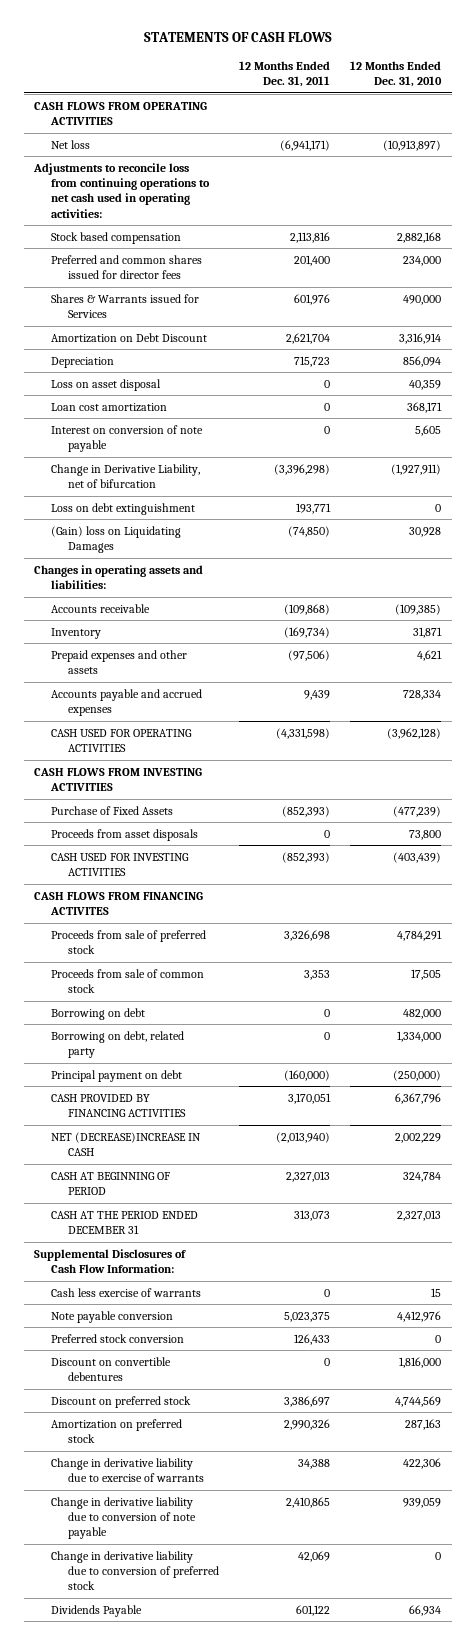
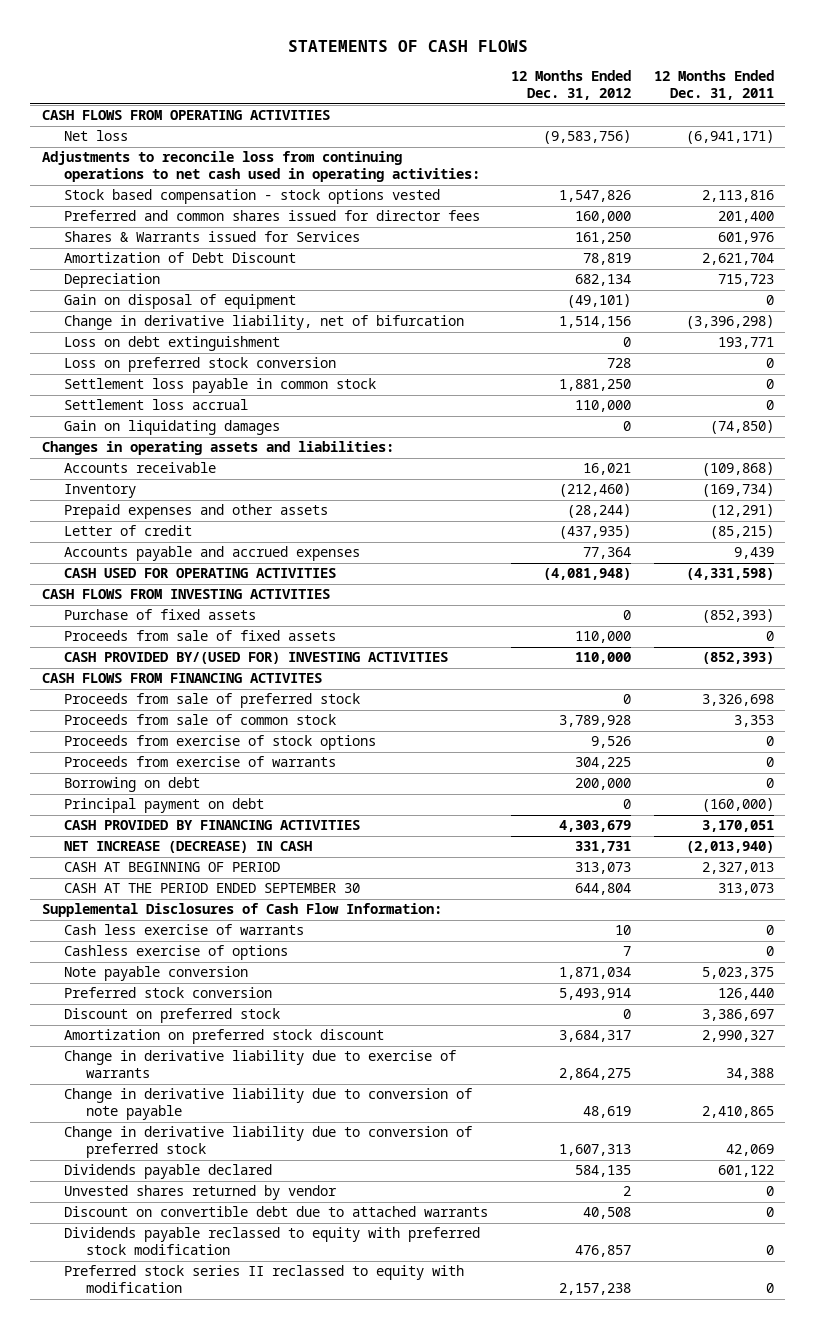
[350,60,443,88] 12 Months Ended Dec. 31, 2010 -> none
none -> [510,70,631,101] 12 Months Ended Dec. 31, 2012
[50,231,181,244] Stock based compensation -> [63,189,440,205] Stock based compensation - stock options vested
[50,332,207,343] Amortization on Debt Discount -> [63,252,296,264] Amortization of Debt Discount
[50,378,161,391] Loss on asset disposal -> none
[50,402,167,412] Loan cost amortization -> none
[50,424,203,453] Interest on conversion of note payable -> none
none -> [63,294,296,310] Gain on disposal of equipment
[50,463,200,489] Change in Derivative Liability, net of bifurcation -> [63,315,464,331] Change in derivative liability, net of bifurcation
none -> [63,357,336,373] Loss on preferred stock conversion
none -> [63,378,376,394] Settlement loss payable in common stock
none -> [63,399,248,411] Settlement loss accrual
[50,525,181,554] (Gain) loss on Liquidating Damages -> [63,420,280,436] Gain on liquidating damages
[288,649,331,661] (97,506) -> [709,504,774,519] (12,291)
none -> [63,525,192,537] Letter of credit
[50,805,173,815] Purchase of Fixed Assets -> [63,609,256,621] Purchase of fixed assets
[50,828,198,841] Proceeds from asset disposals -> [63,630,336,642] Proceeds from sale of fixed assets
[50,852,189,877] CASH USED FOR INVESTING ACTIVITIES -> [63,652,448,665] CASH PROVIDED BY/(USED FOR) INVESTING ACTIVITIES
none -> [63,735,376,751] Proceeds from exercise of stock options
none -> [63,756,336,768] Proceeds from exercise of warrants
[50,1030,184,1059] Borrowing on debt, related party -> none
[50,1131,201,1157] NET (DECREASE)INCREASE IN CASH -> [63,841,312,854] NET INCREASE (DECREASE) IN CASH
[50,1210,198,1235] CASH AT THE PERIOD ENDED DECEMBER 31 -> [63,883,360,894] CASH AT THE PERIOD ENDED SEPTEMBER 30
none -> [63,945,288,961] Cashless exercise of options
[50,1356,171,1382] Discount on convertible debentures -> none
[294,1333,331,1345] 126,433 -> [717,988,774,1001] 126,440
[50,1418,182,1444] Amortization on preferred stock -> [63,1029,384,1045] Amortization on preferred stock discount
[284,1418,331,1430] 2,990,326 -> [701,1030,774,1043] 2,990,327
[50,1604,142,1617] Dividends Payable -> [63,1164,272,1180] Dividends payable declared
none -> [63,1185,337,1201] Unvested shares returned by vendor
none -> [63,1206,488,1218] Discount on convertible debt due to attached warrants
none -> [63,1227,480,1256] Dividends payable reclassed to equity with preferred stock modification
none -> [63,1265,464,1294] Preferred stock series II reclassed to equity with modification

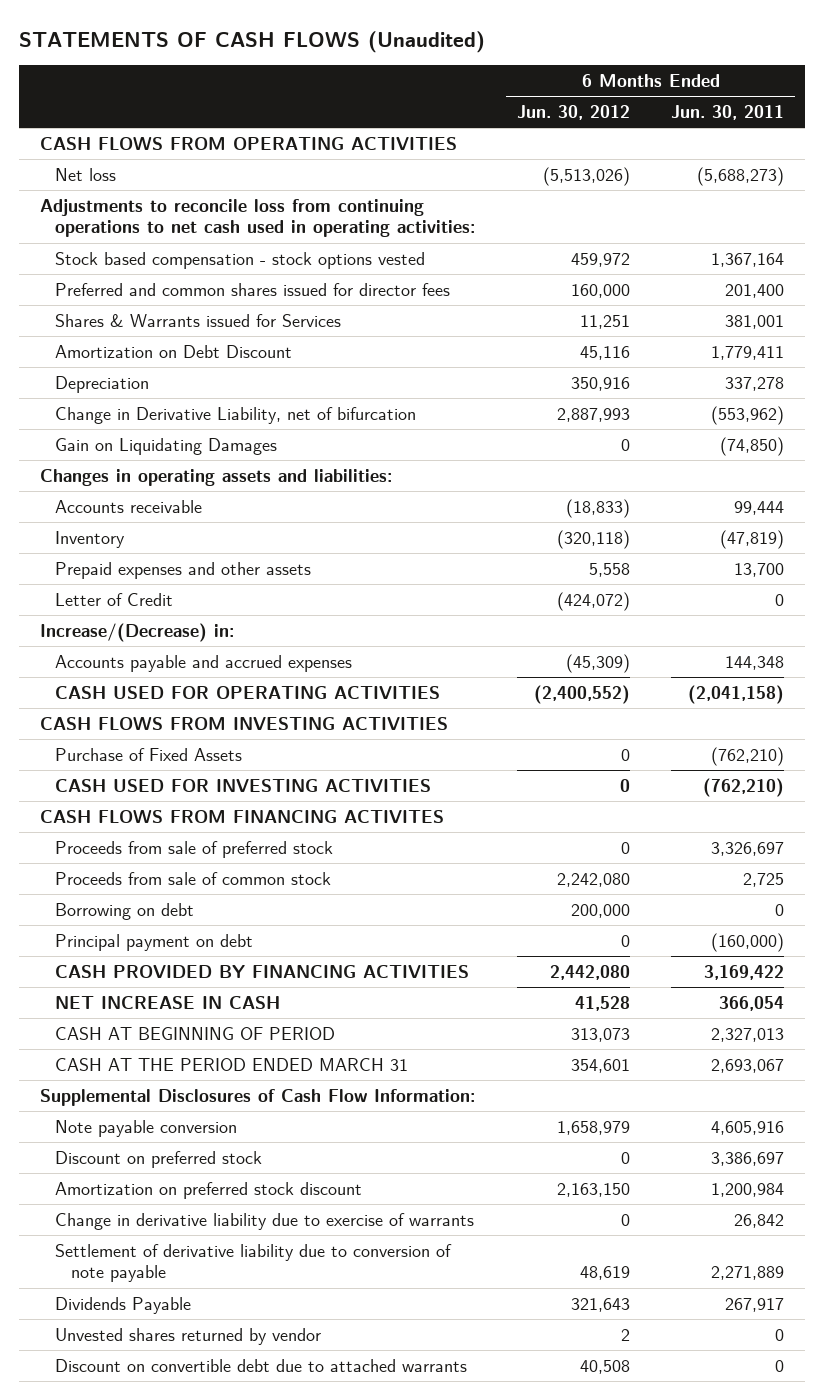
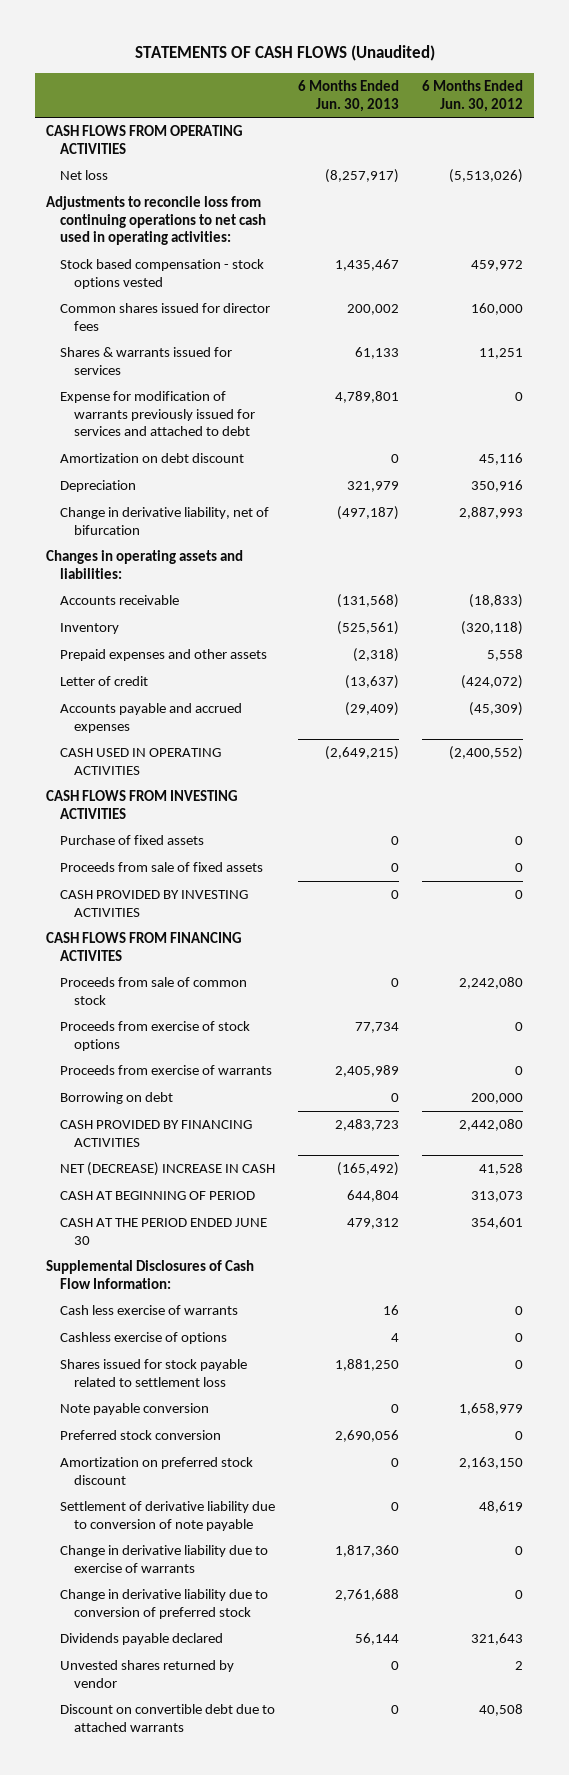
[671,105,785,121] Jun. 30, 2011 -> none
none -> [297,80,399,112] 6 Months Ended Jun. 30, 2013
[55,282,451,296] Preferred and common shares issued for director fees -> [60,303,271,331] Common shares issued for director fees
[55,313,342,327] Shares & Warrants issued for Services -> [60,347,233,375] Shares & warrants issued for services
none -> [60,391,255,437] Expense for modification of warrants previously issued for services and attached to debt
[55,344,293,358] Amortization on Debt Discount -> [60,453,245,464] Amortization on debt discount
[55,437,278,455] Gain on Liquidating Damages -> none
[55,406,417,424] Change in Derivative Liability, net of bifurcation -> [60,507,270,535] Change in derivative liability, net of bifurcation
[39,622,234,642] Increase/(Decrease) in: -> none
[55,592,174,606] Letter of Credit -> [60,676,149,687] Letter of credit
[55,685,441,699] CASH USED FOR OPERATING ACTIVITIES -> [60,748,222,775] CASH USED IN OPERATING ACTIVITIES
[55,747,243,761] Purchase of Fixed Assets -> [60,835,205,846] Purchase of fixed assets
none -> [60,862,264,873] Proceeds from sale of fixed assets
[55,778,432,792] CASH USED FOR INVESTING ACTIVITIES -> [60,890,249,917] CASH PROVIDED BY INVESTING ACTIVITIES
[55,840,334,858] Proceeds from sale of preferred stock -> none
none -> [60,1021,251,1051] Proceeds from exercise of stock options
none -> [60,1065,273,1076] Proceeds from exercise of warrants
[55,933,254,951] Principal payment on debt -> none
[55,995,281,1009] NET INCREASE IN CASH -> [60,1162,276,1177] NET (DECREASE) INCREASE IN CASH
[55,1057,409,1071] CASH AT THE PERIOD ENDED MARCH 31 -> [60,1218,268,1245] CASH AT THE PERIOD ENDED JUNE 30
none -> [60,1305,239,1316] Cash less exercise of warrants
none -> [60,1332,228,1345] Cashless exercise of options
none -> [60,1359,248,1387] Shares issued for stock payable related to settlement loss
[55,1150,263,1168] Discount on preferred stock -> none
none -> [60,1430,222,1441] Preferred stock conversion
[55,1212,475,1230] Change in derivative liability due to exercise of warrants -> [60,1545,269,1573] Change in derivative liability due to exercise of warrants
none -> [60,1589,269,1619] Change in derivative liability due to conversion of preferred stock
[55,1296,192,1314] Dividends Payable -> [60,1633,224,1646] Dividends payable declared

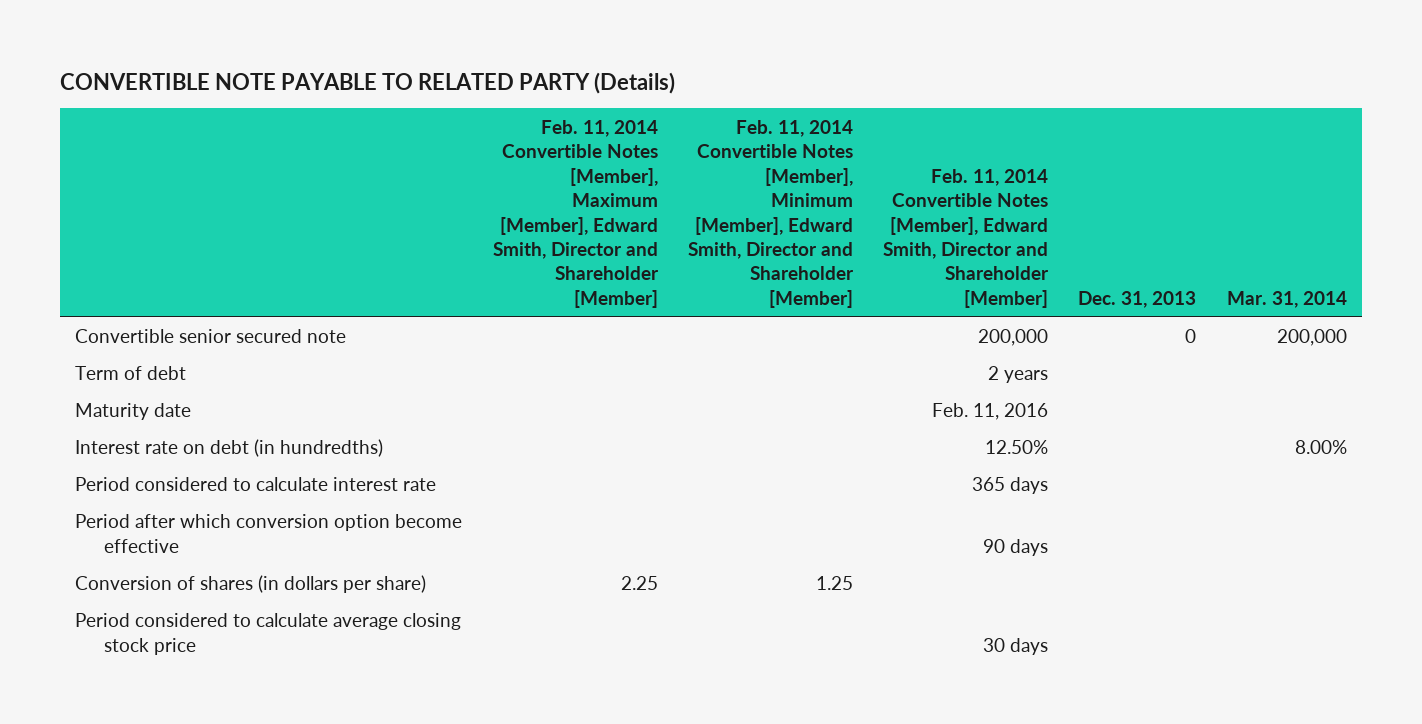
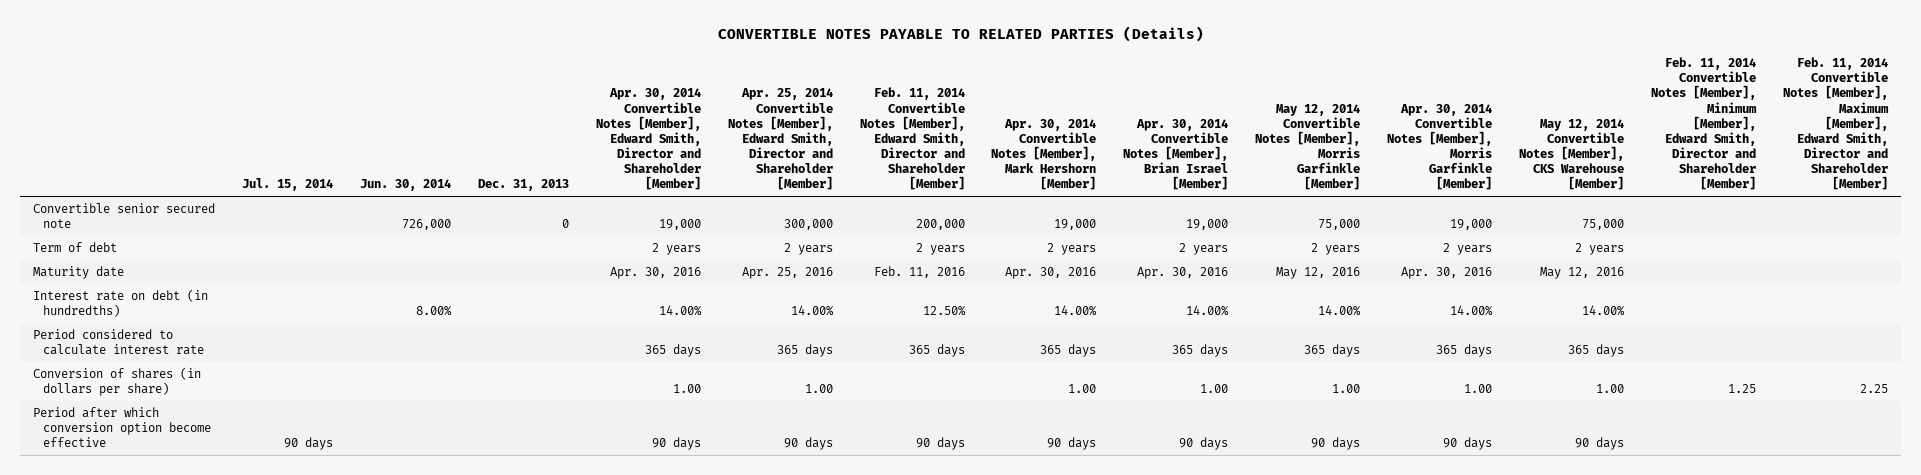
[60,71,676,94] CONVERTIBLE NOTE PAYABLE TO RELATED PARTY (Details) -> [717,25,1204,42] CONVERTIBLE NOTES PAYABLE TO RELATED PARTIES (Details)
[1226,290,1347,308] Mar. 31, 2014 -> none
none -> [242,178,334,192] Jul. 15, 2014
none -> [360,179,452,192] Jun. 30, 2014
none -> [595,88,701,191] Apr. 30, 2014 Convertible Notes [Member], Edward Smith, Director and Shareholder [Member]
none -> [727,88,833,191] Apr. 25, 2014 Convertible Notes [Member], Edward Smith, Director and Shareholder [Member]
none -> [991,118,1097,191] Apr. 30, 2014 Convertible Notes [Member], Mark Hershorn [Member]
none -> [1123,118,1229,191] Apr. 30, 2014 Convertible Notes [Member], Brian Israel [Member]
none -> [1255,103,1361,191] May 12, 2014 Convertible Notes [Member], Morris Garfinkle [Member]
none -> [1387,103,1493,191] Apr. 30, 2014 Convertible Notes [Member], Morris Garfinkle [Member]
none -> [1518,118,1624,191] May 12, 2014 Convertible Notes [Member], CKS Warehouse [Member]
[75,613,462,655] Period considered to calculate average closing stock price -> none
[75,514,463,553] Period after which conversion option become effective -> [33,407,211,448] Period after which conversion option become effective

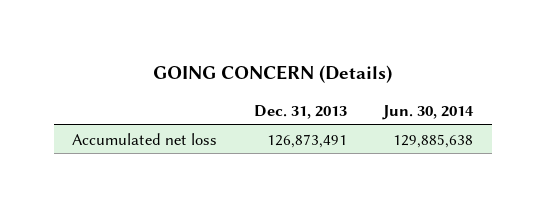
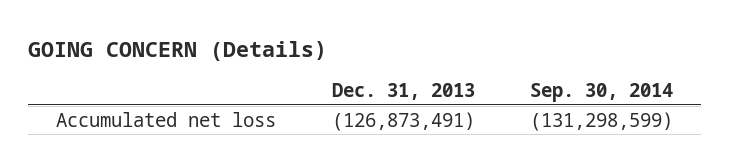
[382,104,475,120] Jun. 30, 2014 -> none
none -> [530,83,674,103] Sep. 30, 2014
[266,133,347,148] 126,873,491 -> [331,112,475,132] (126,873,491)

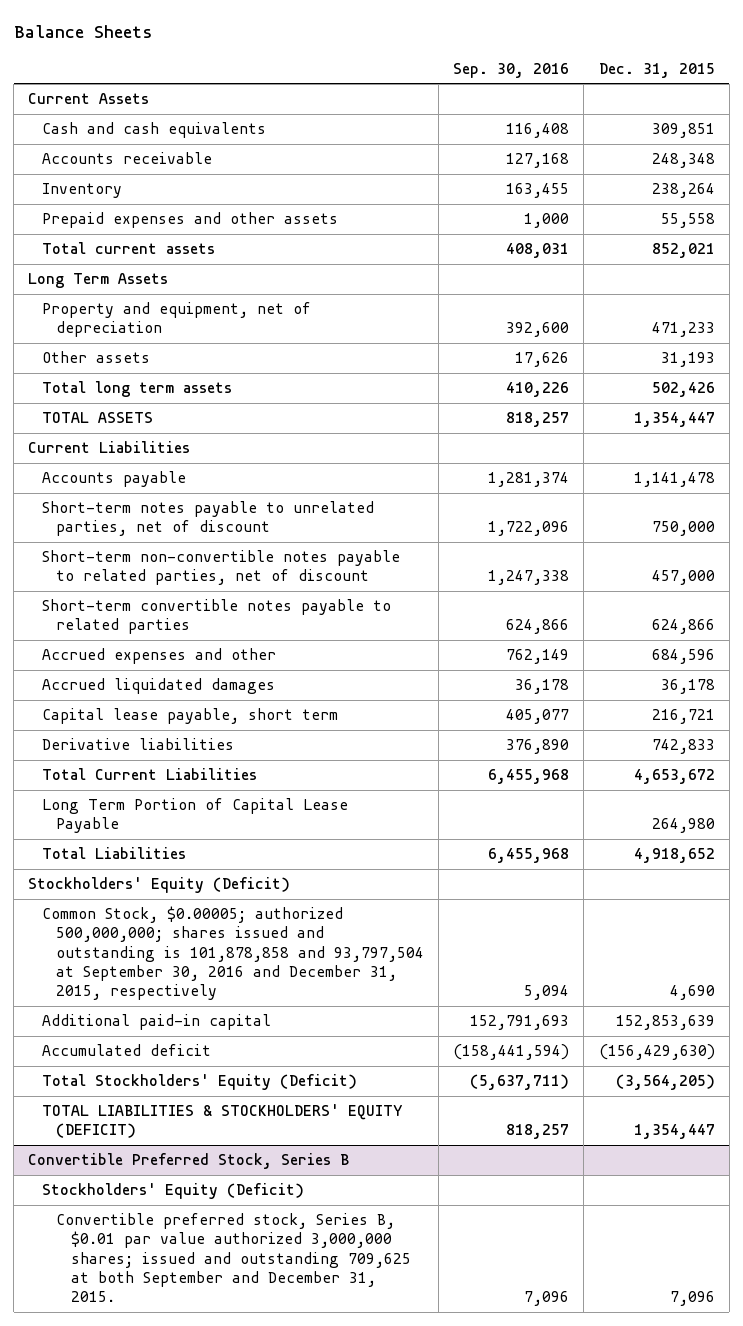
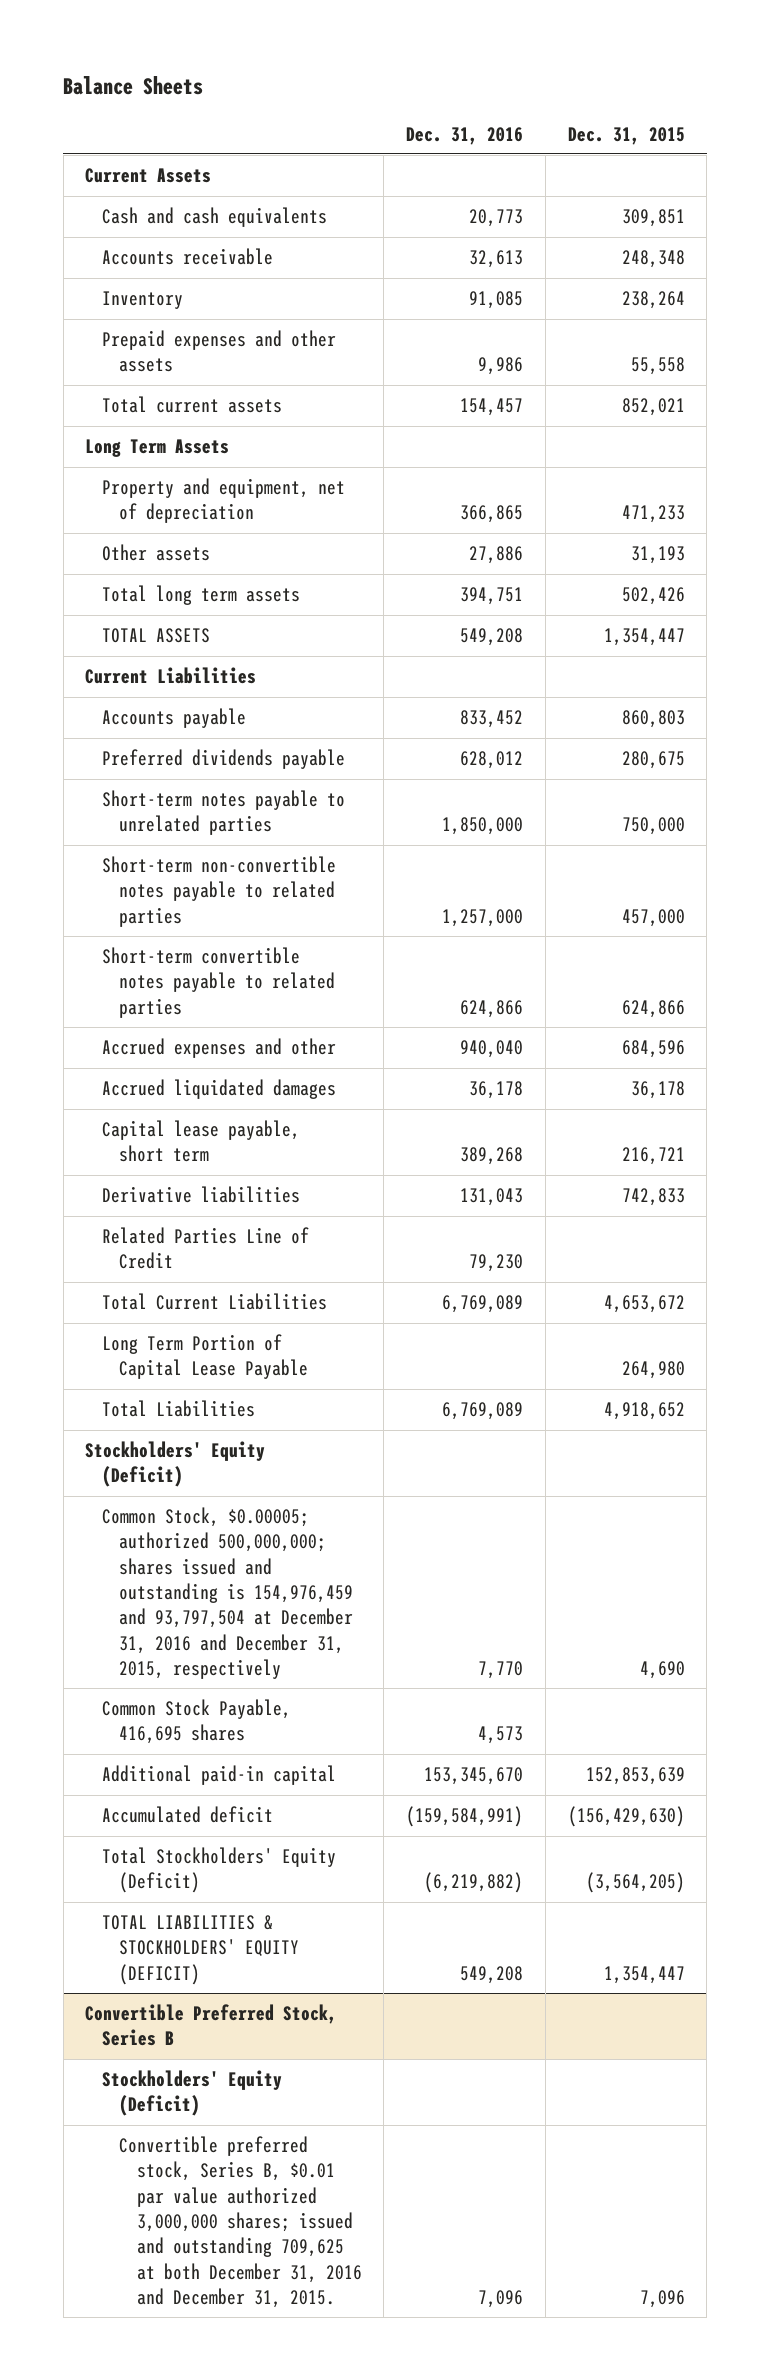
[453,62,570,78] Sep. 30, 2016 -> none
none -> [406,126,524,145] Dec. 31, 2016
[633,472,715,488] 1,141,478 -> [621,710,685,729] 860,803
none -> [102,749,346,770] Preferred dividends payable
[42,501,375,537] Short-term notes payable to unrelated parties, net of discount -> [102,790,346,836] Short-term notes payable to unrelated parties
[42,550,401,586] Short-term non-convertible notes payable to related parties, net of discount -> [102,856,337,927] Short-term non-convertible notes payable to related parties
none -> [102,1227,310,1270] Related Parties Line of Credit
[42,906,425,1001] Common Stock, $0.00005; authorized 500,000,000; shares issued and outstanding is 101,878,858 and 93,797,504 at September 30, 2016 and December 31, 2015, respectively -> [102,1507,354,1680] Common Stock, $0.00005; authorized 500,000,000; shares issued and outstanding is 154,976,459 and 93,797,504 at December 31, 2016 and December 31, 2015, respectively
none -> [102,1699,292,1745] Common Stock Payable, 416,695 shares
[56,1213,411,1303] Convertible preferred stock, Series B, $0.01 par value authorized 3,000,000 shares; issued and outstanding 709,625 at both September and December 31, 2015. -> [119,2136,362,2309] Convertible preferred stock, Series B, $0.01 par value authorized 3,000,000 shares; issued and outstanding 709,625 at both December 31, 2016 and December 31, 2015.

